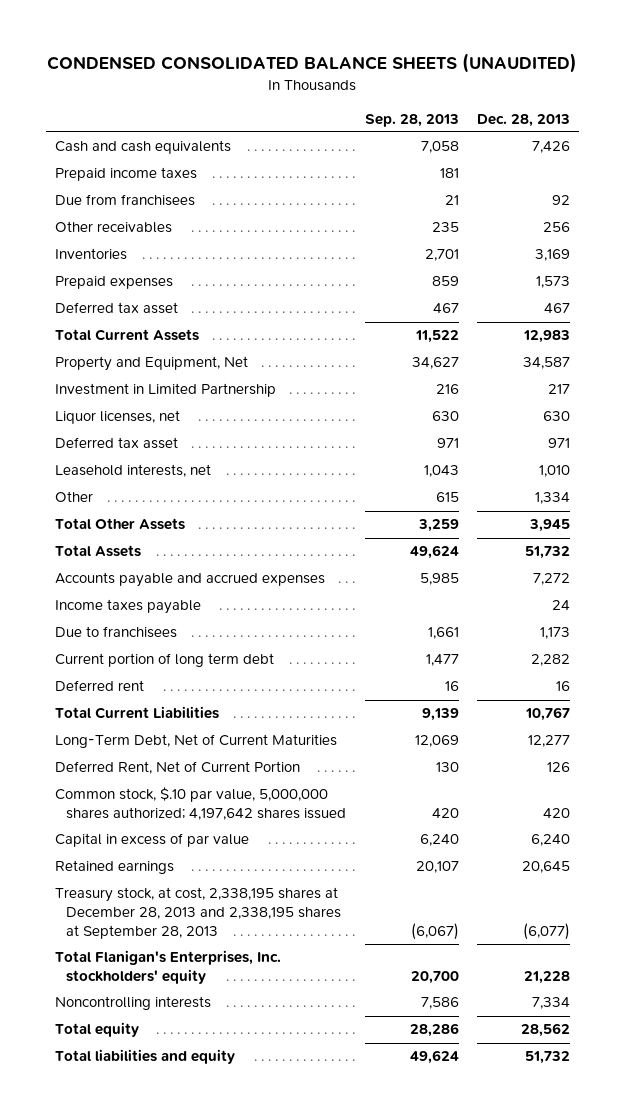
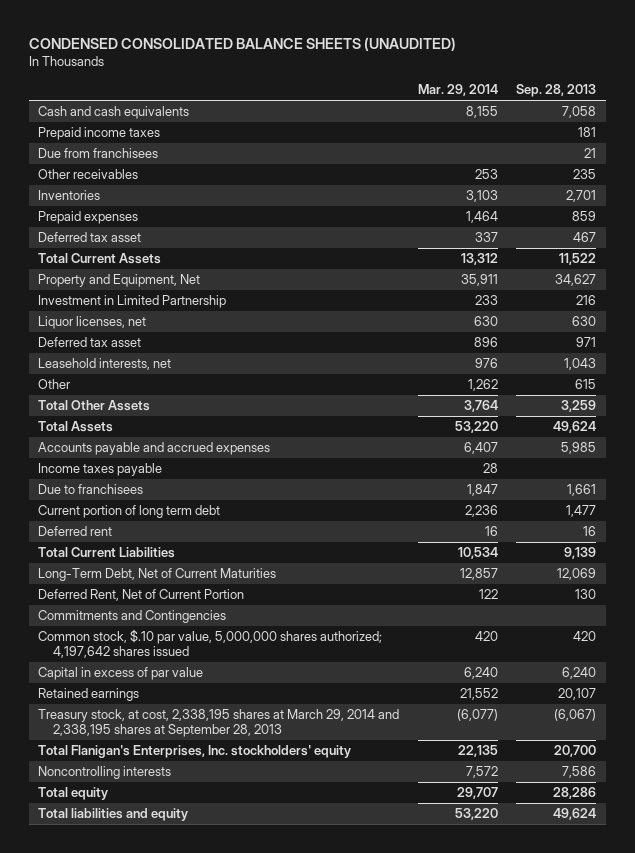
[476,113,570,127] Dec. 28, 2013 -> none
none -> [417,84,498,97] Mar. 29, 2014
none -> [38,610,227,624] Commitments and Contingencies
[54,887,342,939] Treasury stock, at cost, 2,338,195 shares at December 28, 2013 and 2,338,195 shares at September 28, 2013 -> [38,709,400,738] Treasury stock, at cost, 2,338,195 shares at March 29, 2014 and 2,338,195 shares at September 28, 2013

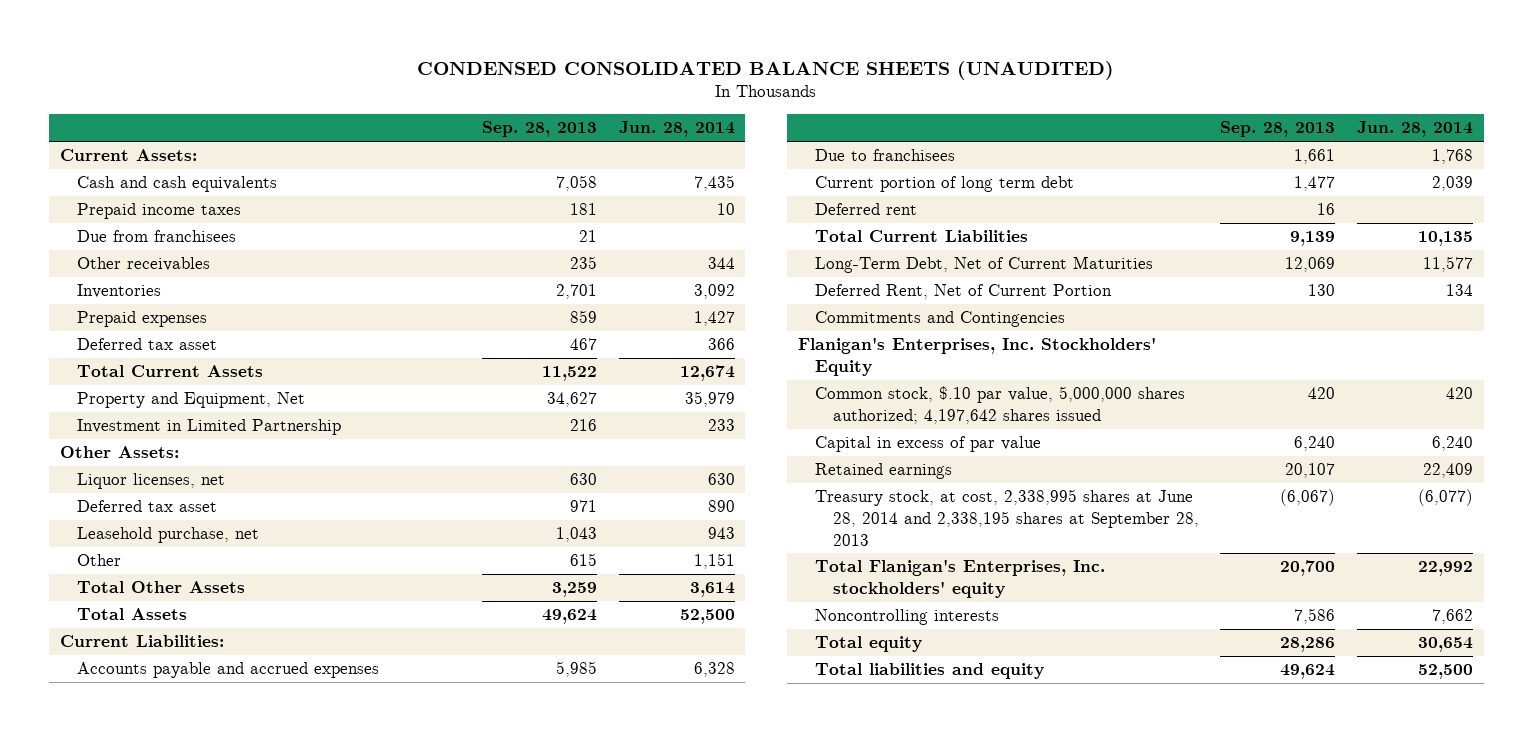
[417,84,498,97] Mar. 29, 2014 -> none
none -> [618,121,735,138] Jun. 28, 2014
none -> [59,149,197,162] Current Assets:
none -> [59,446,179,459] Other Assets:
[38,358,172,371] Leasehold interests, net -> [77,527,260,544] Leasehold purchase, net
none -> [59,635,224,648] Current Liabilities:
[38,463,163,477] Income taxes payable -> none
none -> [797,337,1156,376] Flanigan's Enterprises, Inc. Stockholders' Equity
[38,709,400,738] Treasury stock, at cost, 2,338,195 shares at March 29, 2014 and 2,338,195 shares at September 28, 2013 -> [815,489,1199,546] Treasury stock, at cost, 2,338,995 shares at June 28, 2014 and 2,338,195 shares at September 28, 2013

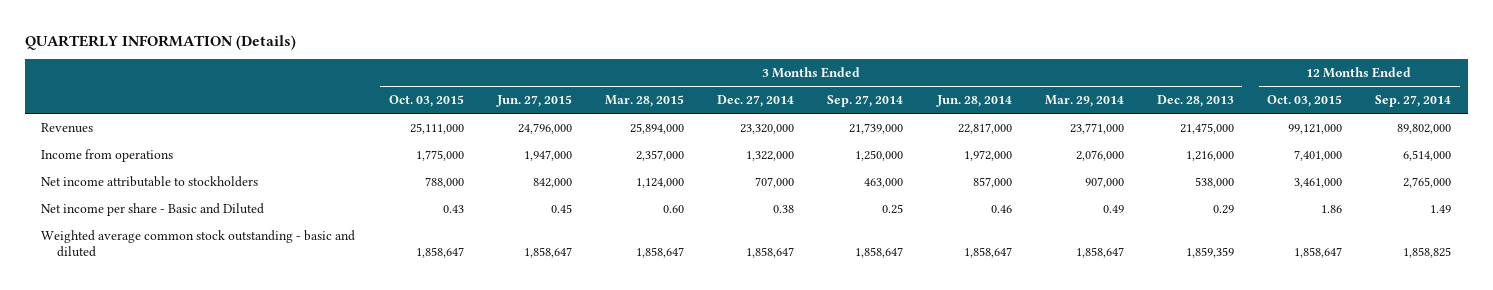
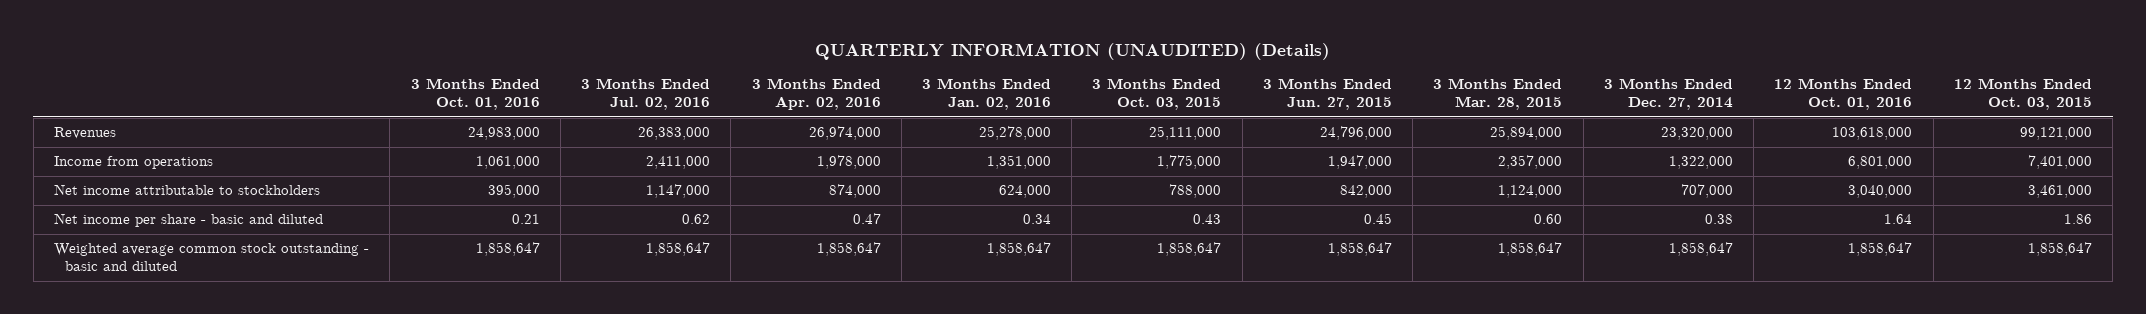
[24,34,296,50] QUARTERLY INFORMATION (Details) -> [814,42,1330,60] QUARTERLY INFORMATION (UNAUDITED) (Details)
[827,95,904,108] Sep. 27, 2014 -> none
[935,95,1012,108] Jun. 28, 2014 -> none
[1044,95,1124,108] Mar. 29, 2014 -> none
[1156,95,1234,108] Dec. 28, 2013 -> none
[1375,95,1452,108] Sep. 27, 2014 -> none
none -> [410,78,540,111] 3 Months Ended Oct. 01, 2016
none -> [581,78,711,111] 3 Months Ended Jul. 02, 2016
none -> [751,78,881,111] 3 Months Ended Apr. 02, 2016
none -> [922,78,1052,111] 3 Months Ended Jan. 02, 2016
none -> [1774,78,1913,111] 12 Months Ended Oct. 01, 2016
[41,202,265,216] Net income per share - Basic and Diluted -> [54,213,324,228] Net income per share - basic and diluted

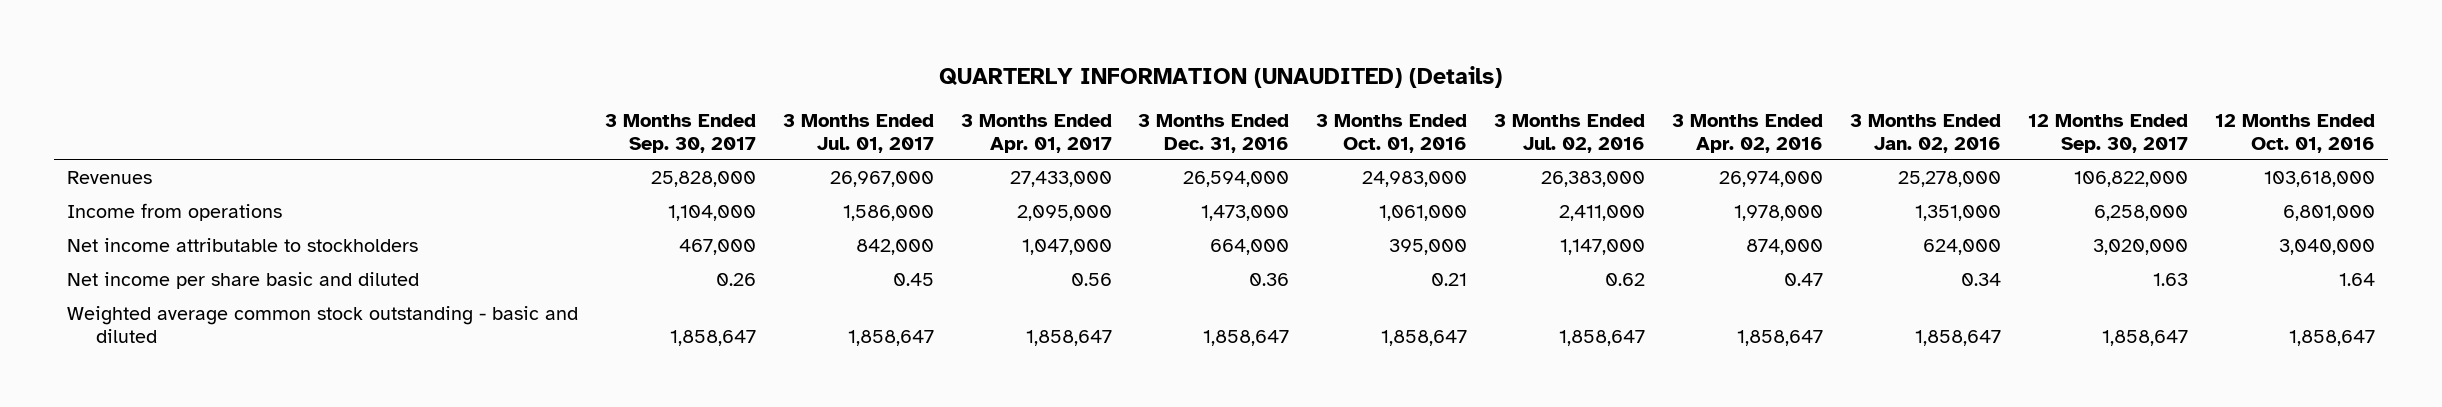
[1092,78,1222,111] 3 Months Ended Oct. 03, 2015 -> none
[1262,78,1392,111] 3 Months Ended Jun. 27, 2015 -> none
[1433,78,1563,111] 3 Months Ended Mar. 28, 2015 -> none
[1603,78,1733,111] 3 Months Ended Dec. 27, 2014 -> none
[1953,78,2092,111] 12 Months Ended Oct. 03, 2015 -> none
none -> [604,113,756,153] 3 Months Ended Sep. 30, 2017
none -> [782,113,934,153] 3 Months Ended Jul. 01, 2017
none -> [960,113,1112,153] 3 Months Ended Apr. 01, 2017
none -> [1138,113,1290,153] 3 Months Ended Dec. 31, 2016
none -> [2027,113,2188,153] 12 Months Ended Sep. 30, 2017
[54,213,324,228] Net income per share - basic and diluted -> [66,272,419,290] Net income per share basic and diluted

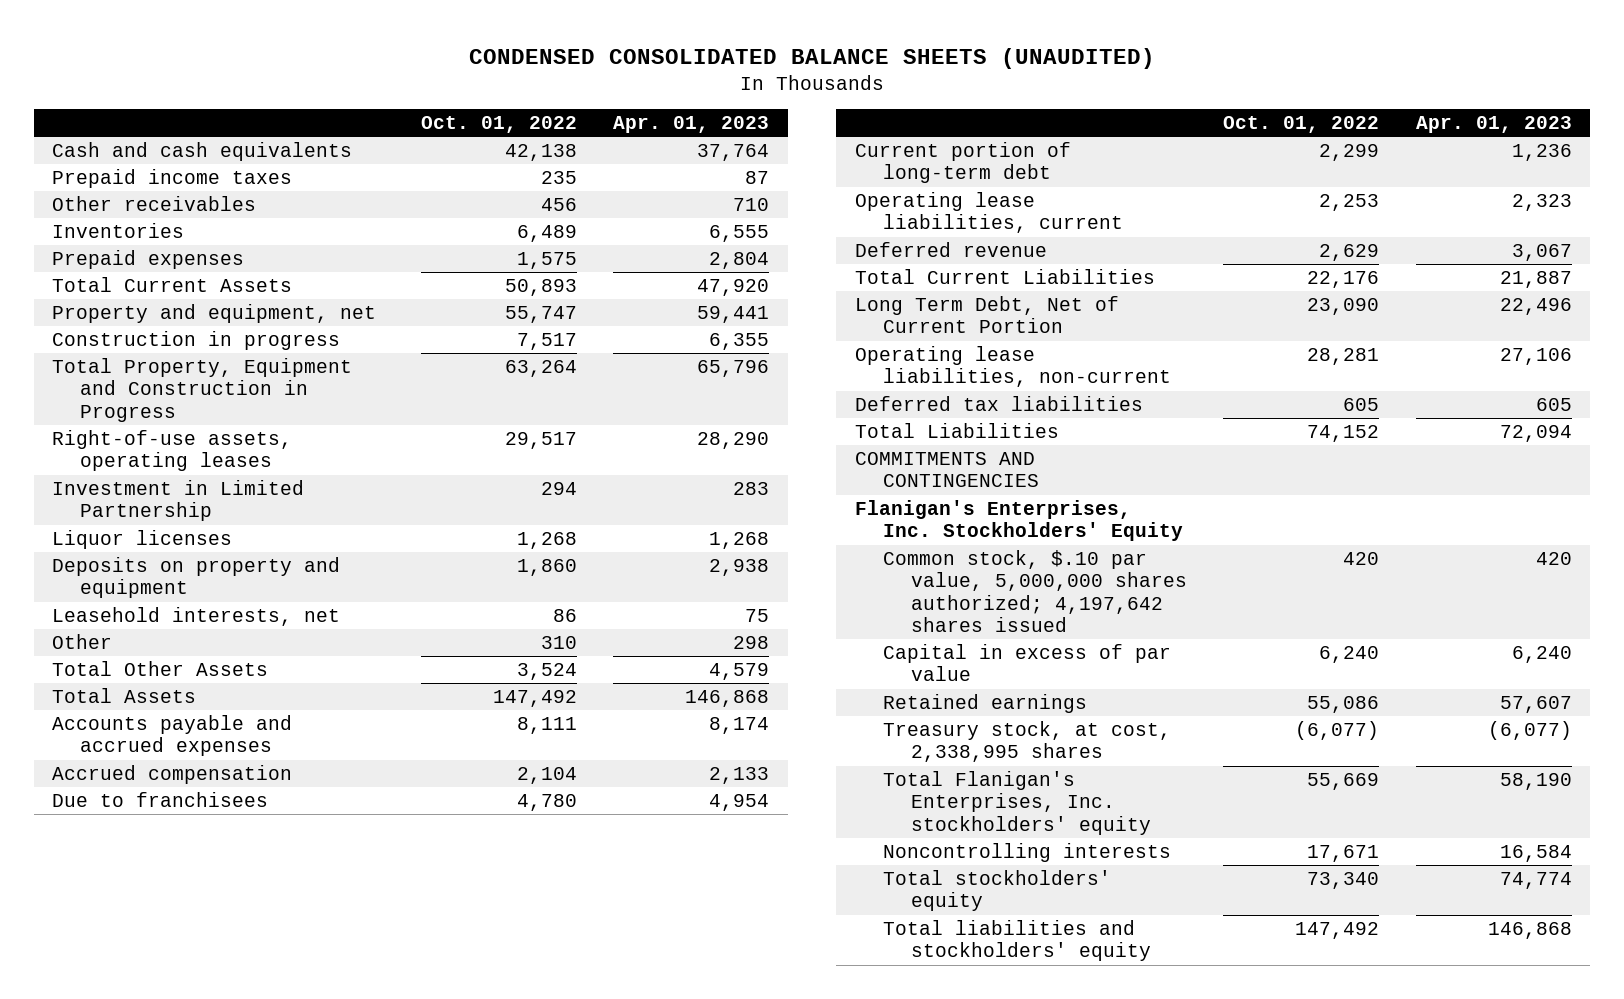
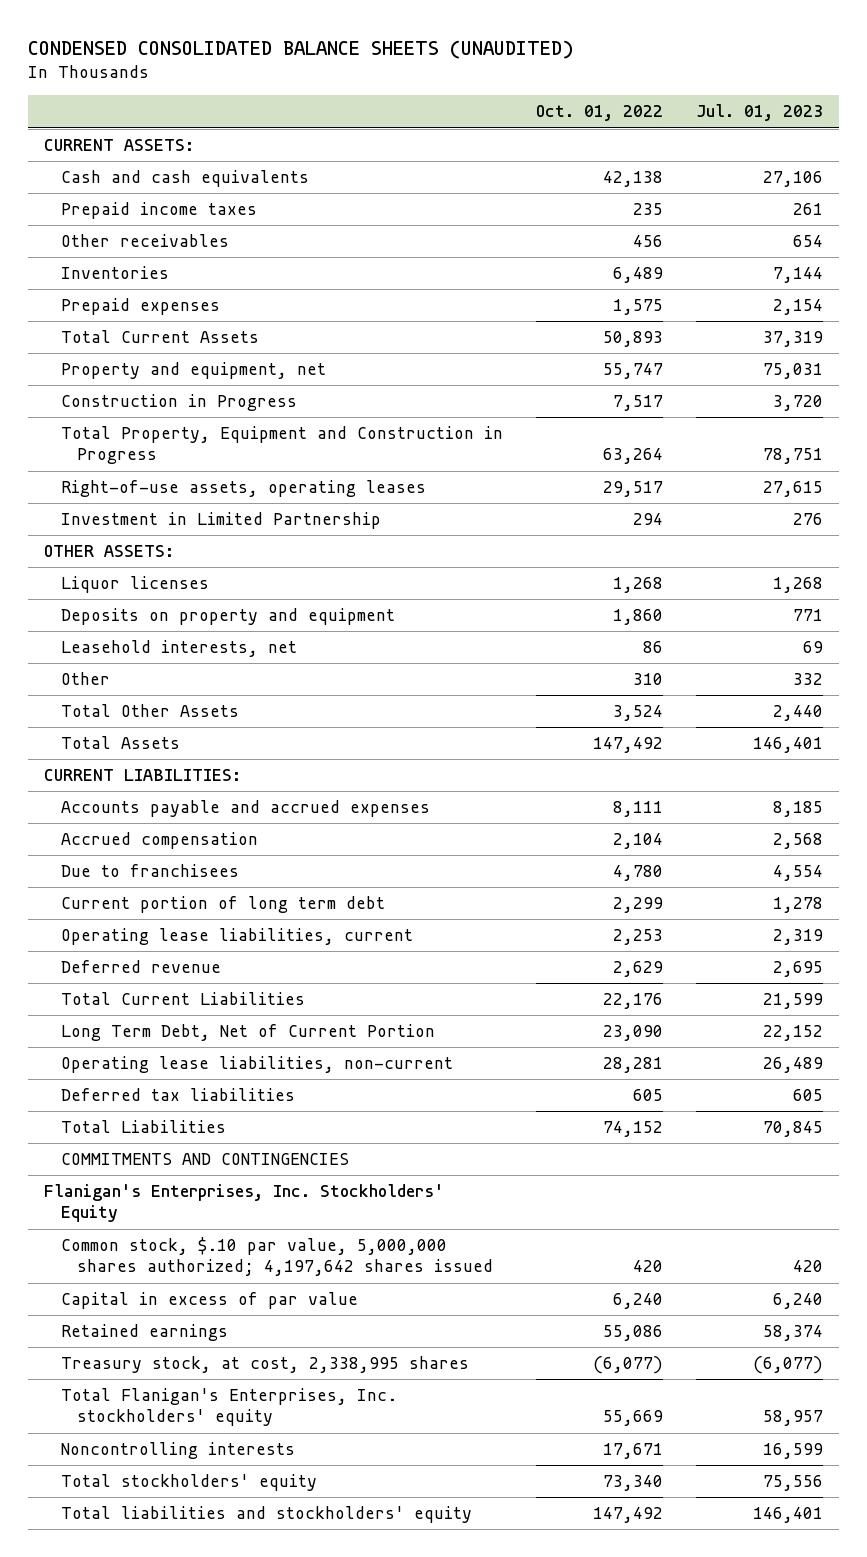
[613,116,770,134] Apr. 01, 2023 -> none
none -> [695,104,823,122] Jul. 01, 2023
none -> [44,139,195,152] CURRENT ASSETS:
[51,330,340,350] Construction in progress -> [60,394,297,412] Construction in Progress
none -> [44,545,175,558] OTHER ASSETS:
none -> [44,769,242,782] CURRENT LIABILITIES:
[854,141,1071,184] Current portion of long-term debt -> [60,896,385,914] Current portion of long term debt

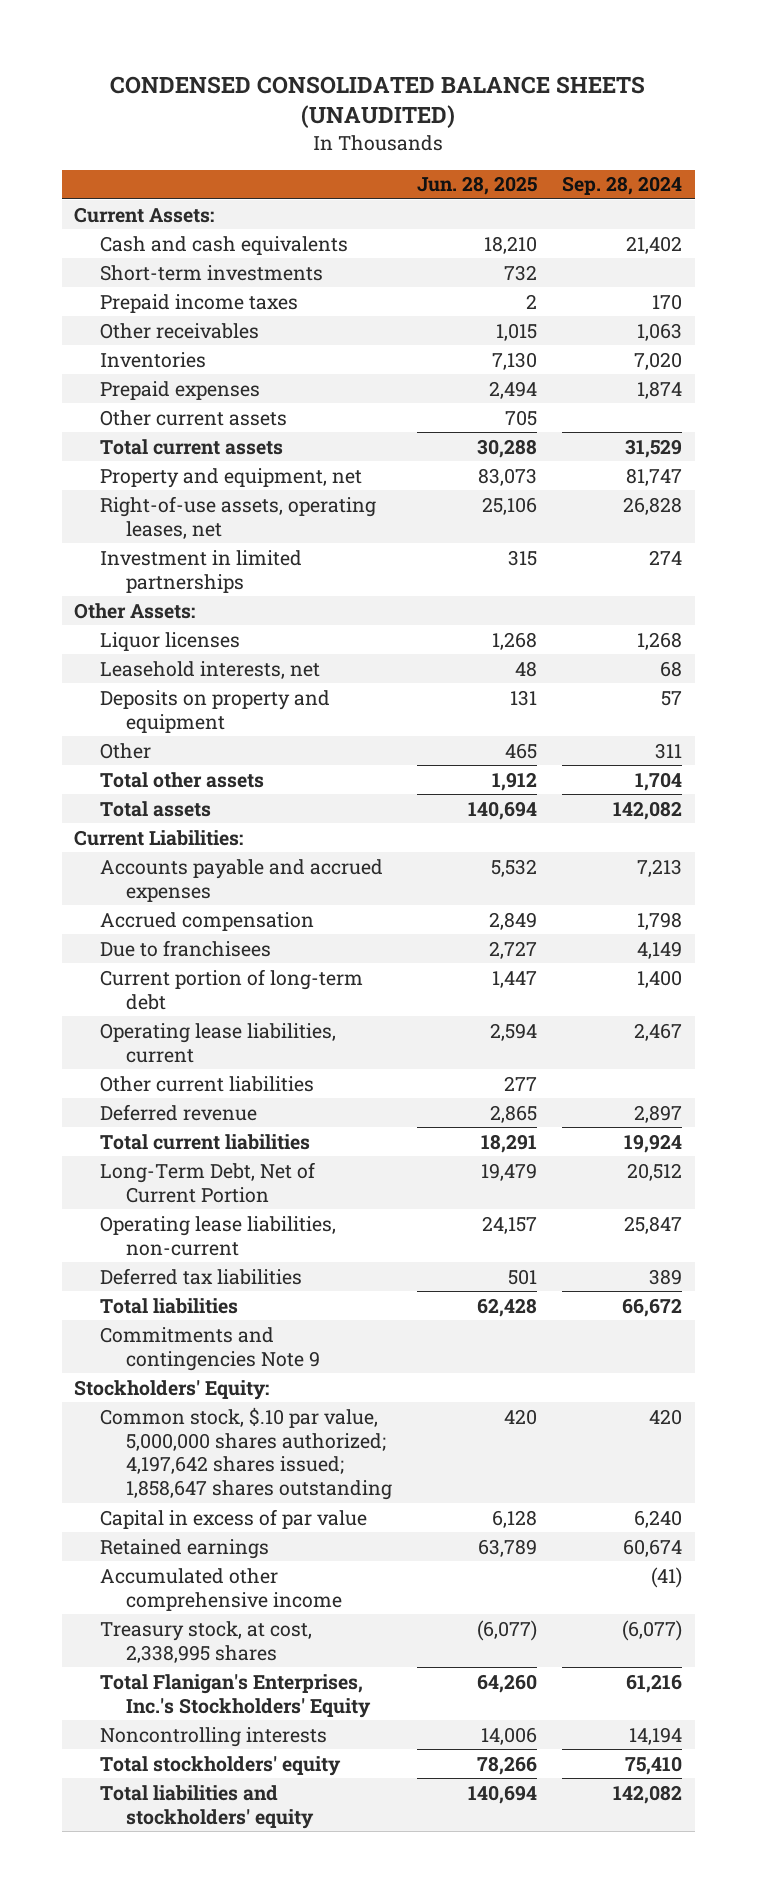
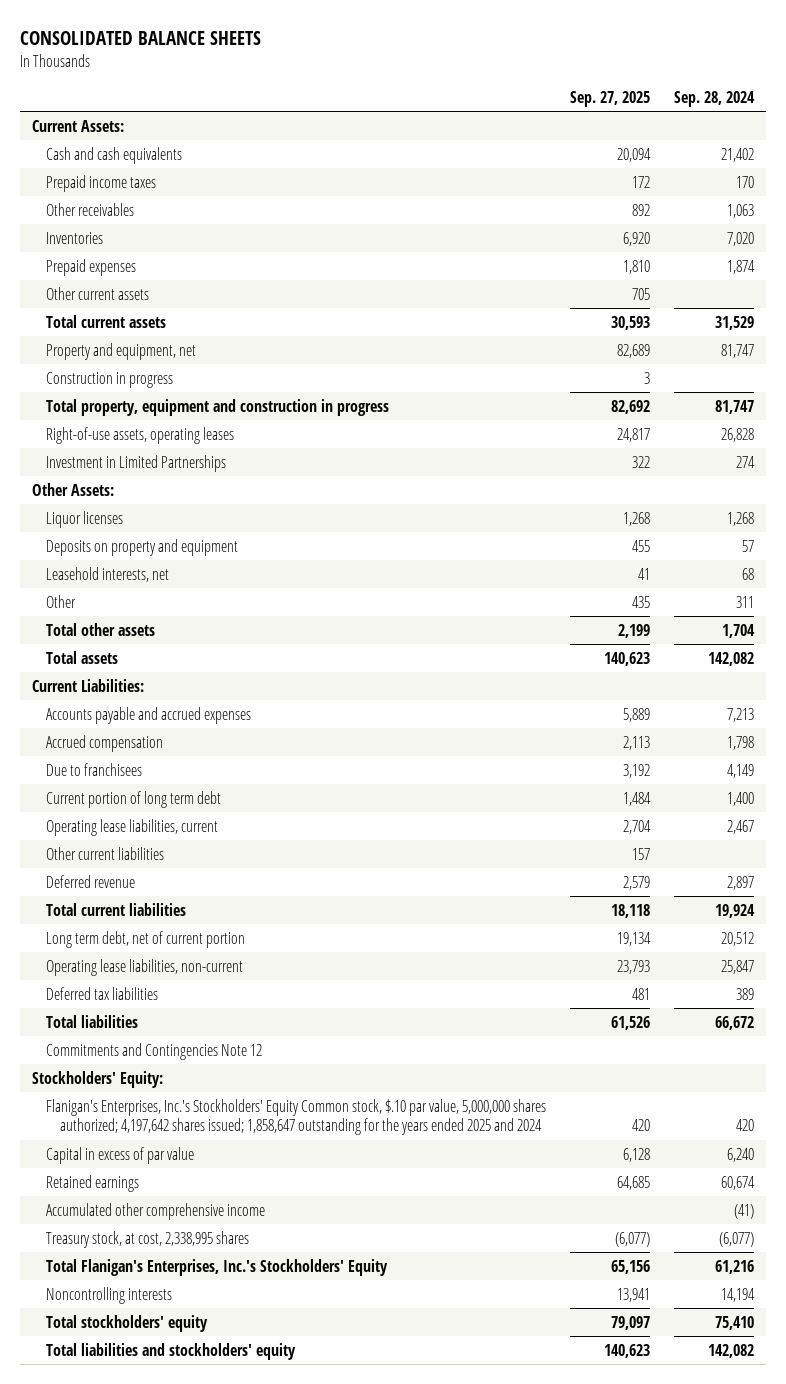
[110,75,646,129] CONDENSED CONSOLIDATED BALANCE SHEETS (UNAUDITED) -> [19,30,261,45] CONSOLIDATED BALANCE SHEETS
[417,176,538,196] Jun. 28, 2025 -> none
none -> [569,90,650,107] Sep. 27, 2025
[100,264,324,281] Short-term investments -> none
none -> [45,371,173,388] Construction in progress
none -> [45,398,389,416] Total property, equipment and construction in progress
[100,495,377,539] Right-of-use assets, operating leases, net -> [45,426,234,444] Right-of-use assets, operating leases
[100,549,303,593] Investment in limited partnerships -> [45,454,226,472] Investment in Limited Partnerships
[100,660,321,679] Leasehold interests, net -> [45,566,169,582] Leasehold interests, net
[100,968,364,1010] Current portion of long-term debt -> [45,790,221,808] Current portion of long term debt
[100,1161,316,1203] Long-Term Debt, Net of Current Portion -> [45,930,245,948] Long term debt, net of current portion
[100,1326,321,1371] Commitments and contingencies Note 9 -> [45,1042,262,1060] Commitments and Contingencies Note 12
[100,1406,393,1501] Common stock, $.10 par value, 5,000,000 shares authorized; 4,197,642 shares issued; 1,858,647 shares outstanding -> [45,1098,546,1136] Flanigan's Enterprises, Inc.'s Stockholders' Equity Common stock, $.10 par value, 5,000,000 shares authorized; 4,197,642 shares issued; 1,858,647 outstanding for the years ended 2025 and 2024

